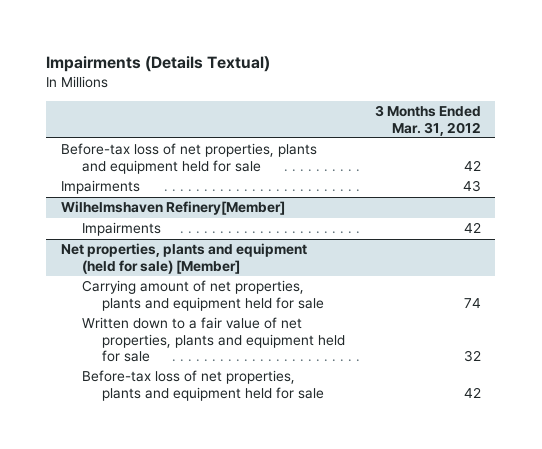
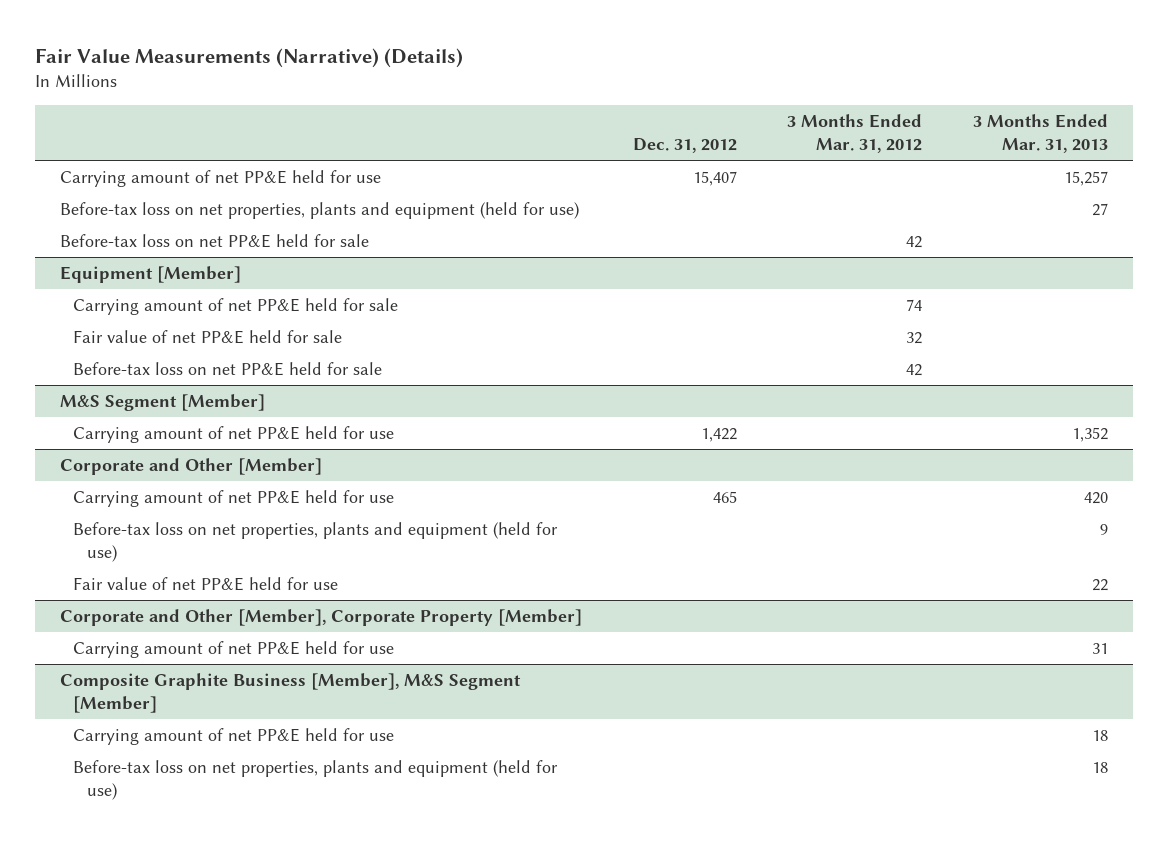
[46,56,271,73] Impairments (Details Textual) -> [35,48,464,69] Fair Value Measurements (Narrative) (Details)
none -> [632,138,737,154] Dec. 31, 2012
none -> [973,114,1109,154] 3 Months Ended Mar. 31, 2013
[60,180,140,195] Impairments -> none
[60,201,285,216] Wilhelmshaven Refinery[Member] -> none
[81,222,161,237] Impairments -> none
none -> [60,169,382,187] Carrying amount of net PP&E held for use
none -> [60,201,580,219] Before-tax loss on net properties, plants and equipment (held for use)
[60,143,317,174] Before-tax loss of net properties, plants and equipment held for sale -> [60,233,370,248] Before-tax loss on net PP&E held for sale
[60,243,307,274] Net properties, plants and equipment (held for sale) [Member] -> [60,265,242,283] Equipment [Member]
[81,280,325,311] Carrying amount of net properties, plants and equipment held for sale -> [73,297,399,315] Carrying amount of net PP&E held for sale
[81,317,346,362] Written down to a fair value of net properties, plants and equipment held for sale -> [73,329,343,344] Fair value of net PP&E held for sale
[81,370,325,401] Before-tax loss of net properties, plants and equipment held for sale -> [73,361,383,376] Before-tax loss on net PP&E held for sale
none -> [60,393,266,411] M&S Segment [Member]
none -> [73,425,395,443] Carrying amount of net PP&E held for use
none -> [60,457,323,475] Corporate and Other [Member]
none -> [73,489,395,507] Carrying amount of net PP&E held for use
none -> [73,521,559,562] Before-tax loss on net properties, plants and equipment (held for use)
none -> [73,576,339,591] Fair value of net PP&E held for use
none -> [60,608,583,626] Corporate and Other [Member], Corporate Property [Member]
none -> [73,640,395,658] Carrying amount of net PP&E held for use
none -> [60,672,522,713] Composite Graphite Business [Member], M&S Segment [Member]
none -> [73,727,395,745] Carrying amount of net PP&E held for use
none -> [73,759,559,800] Before-tax loss on net properties, plants and equipment (held for use)

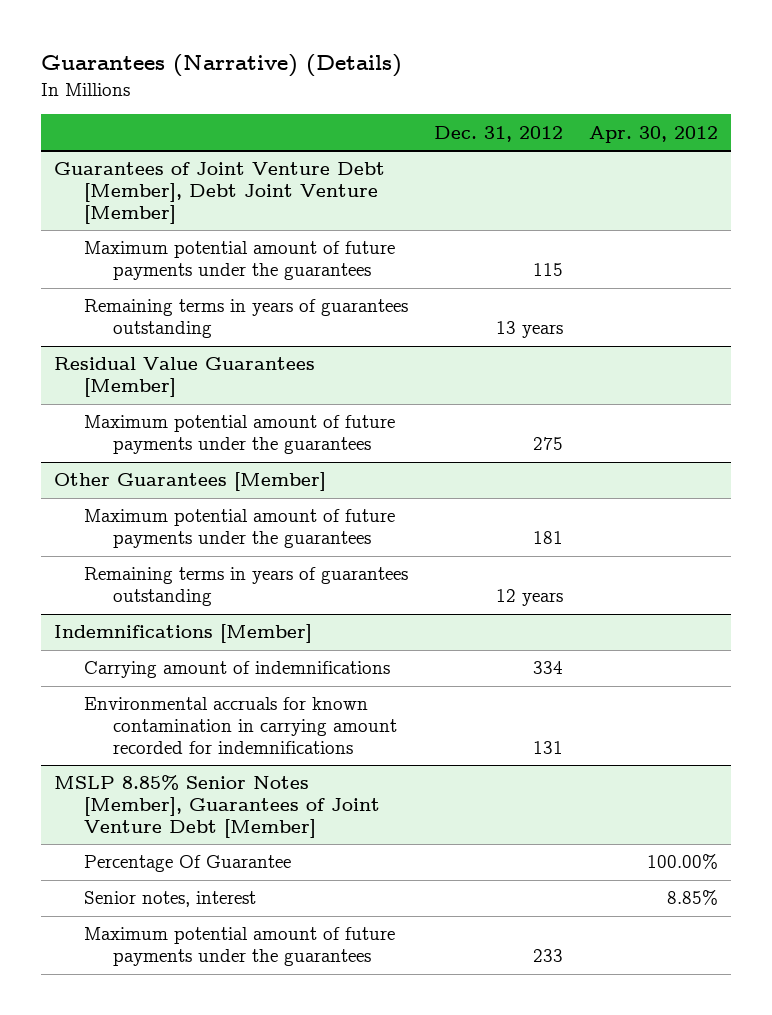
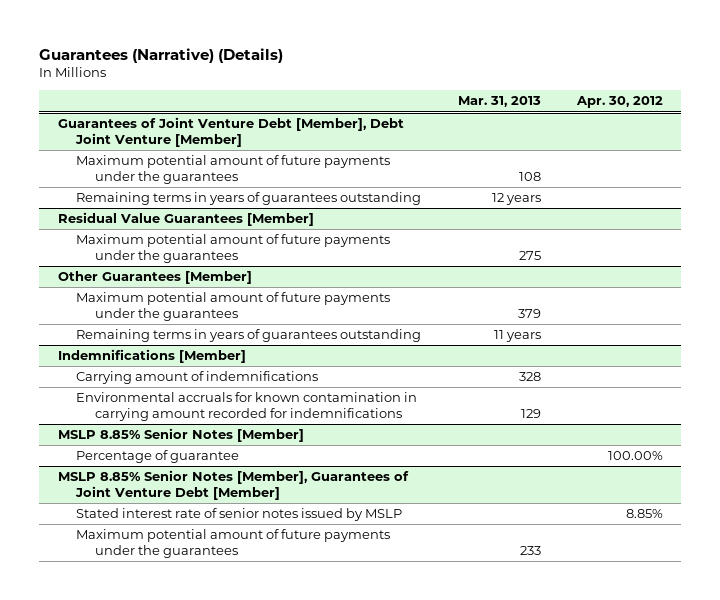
[433,125,563,142] Dec. 31, 2012 -> none
none -> [457,96,541,108] Mar. 31, 2013
none -> [57,428,304,443] MSLP 8.85% Senior Notes [Member]
none -> [76,450,240,464] Percentage of guarantee
[83,855,291,873] Percentage Of Guarantee -> none
[83,891,256,908] Senior notes, interest -> [76,508,403,522] Stated interest rate of senior notes issued by MSLP

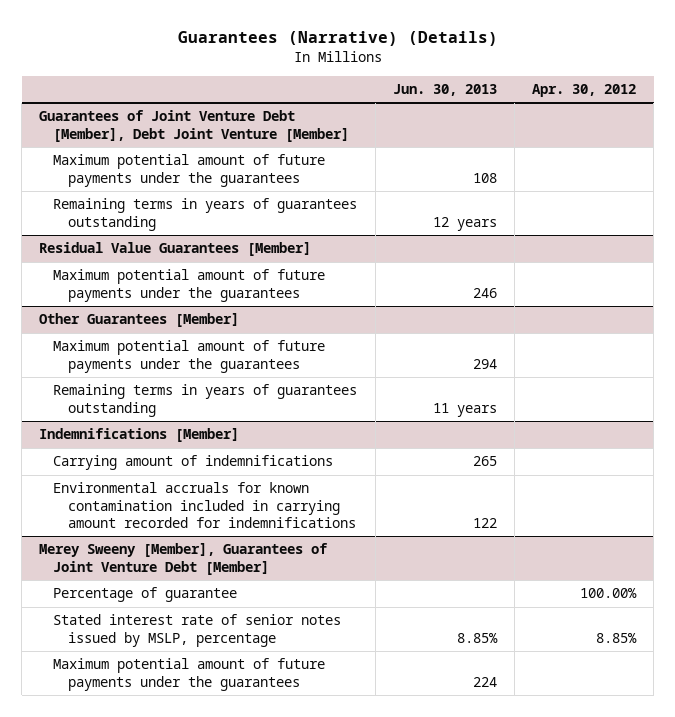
[457,96,541,108] Mar. 31, 2013 -> none
none -> [392,83,497,96] Jun. 30, 2013
[76,392,418,421] Environmental accruals for known contamination in carrying amount recorded for indemnifications -> [53,482,356,528] Environmental accruals for known contamination included in carrying amount recorded for indemnifications
[57,428,304,443] MSLP 8.85% Senior Notes [Member] -> [39,543,329,575] Merey Sweeny [Member], Guarantees of Joint Venture Debt [Member]
[57,470,409,500] MSLP 8.85% Senior Notes [Member], Guarantees of Joint Venture Debt [Member] -> none
[76,508,403,522] Stated interest rate of senior notes issued by MSLP -> none
[76,529,391,558] Maximum potential amount of future payments under the guarantees -> none
none -> [53,614,342,647] Stated interest rate of senior notes issued by MSLP, percentage
none -> [53,658,326,691] Maximum potential amount of future payments under the guarantees

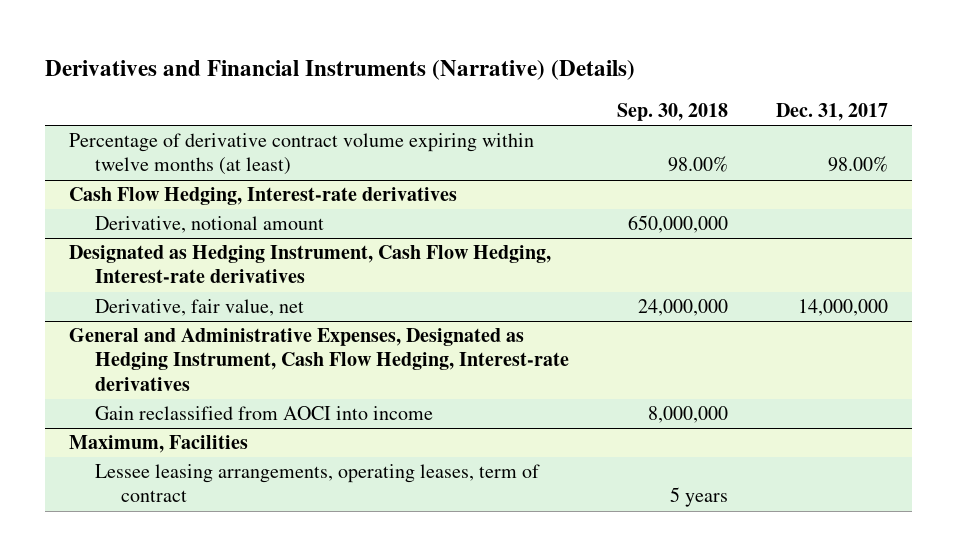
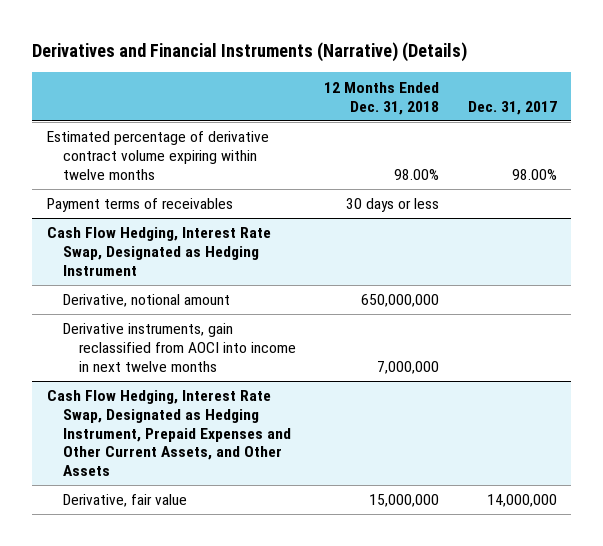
[616,102,728,121] Sep. 30, 2018 -> none
none -> [324,81,440,115] 12 Months Ended Dec. 31, 2018
[68,187,457,206] Cash Flow Hedging, Interest-rate derivatives -> none
[94,216,324,234] Derivative, notional amount -> none
[94,299,304,317] Derivative, fair value, net -> none
[94,406,433,421] Gain reclassified from AOCI into income -> none
[68,435,248,454] Maximum, Facilities -> none
[94,464,540,503] Lessee leasing arrangements, operating leases, term of contract -> none
[68,133,534,176] Percentage of derivative contract volume expiring within twelve months (at least) -> [46,131,269,180] Estimated percentage of derivative contract volume expiring within twelve months
none -> [46,198,233,213] Payment terms of receivables
[68,245,551,284] Designated as Hedging Instrument, Cash Flow Hedging, Interest-rate derivatives -> [46,227,271,276] Cash Flow Hedging, Interest Rate Swap, Designated as Hedging Instrument
none -> [62,294,230,308] Derivative, notional amount
none -> [62,323,296,372] Derivative instruments, gain reclassified from AOCI into income in next twelve months
[68,328,569,391] General and Administrative Expenses, Designated as Hedging Instrument, Cash Flow Hedging, Interest-rate derivatives -> [46,390,291,477] Cash Flow Hedging, Interest Rate Swap, Designated as Hedging Instrument, Prepaid Expenses and Other Current Assets, and Other Assets
none -> [62,494,187,508] Derivative, fair value

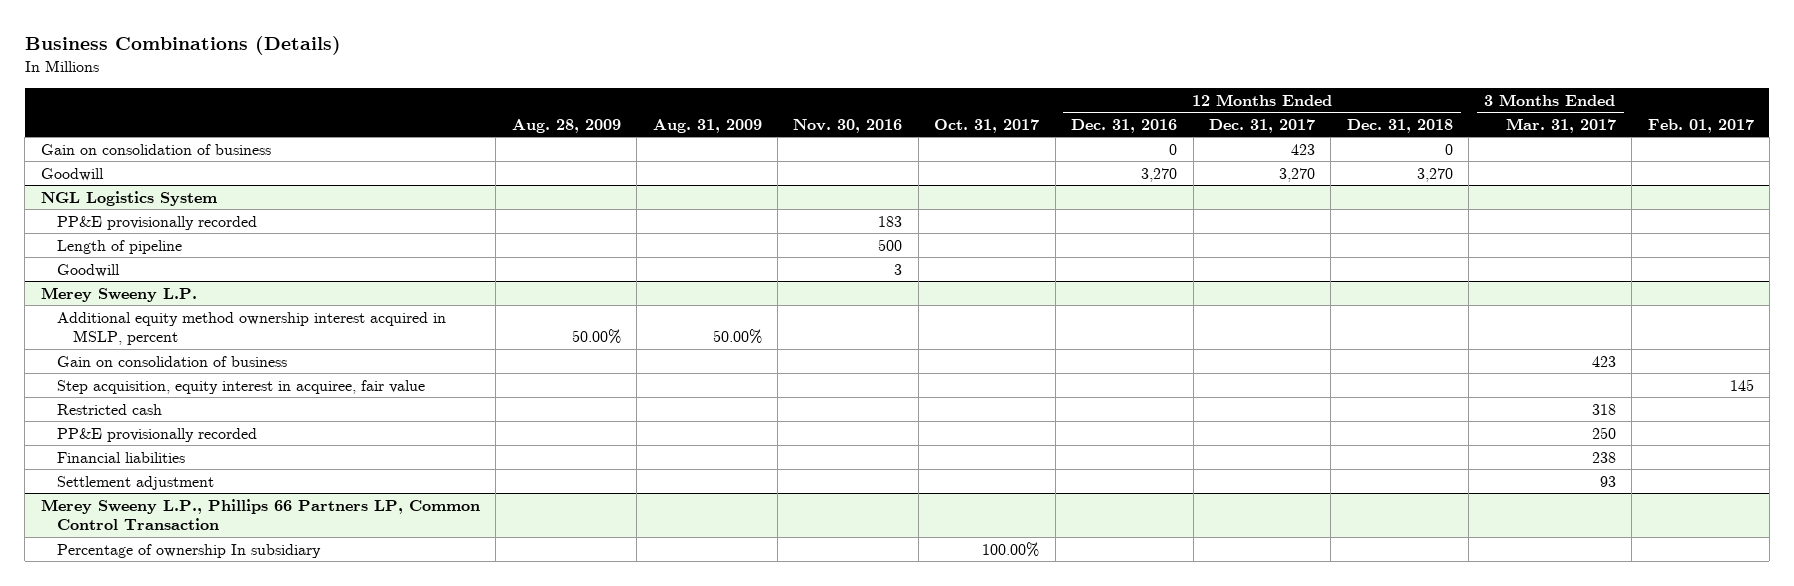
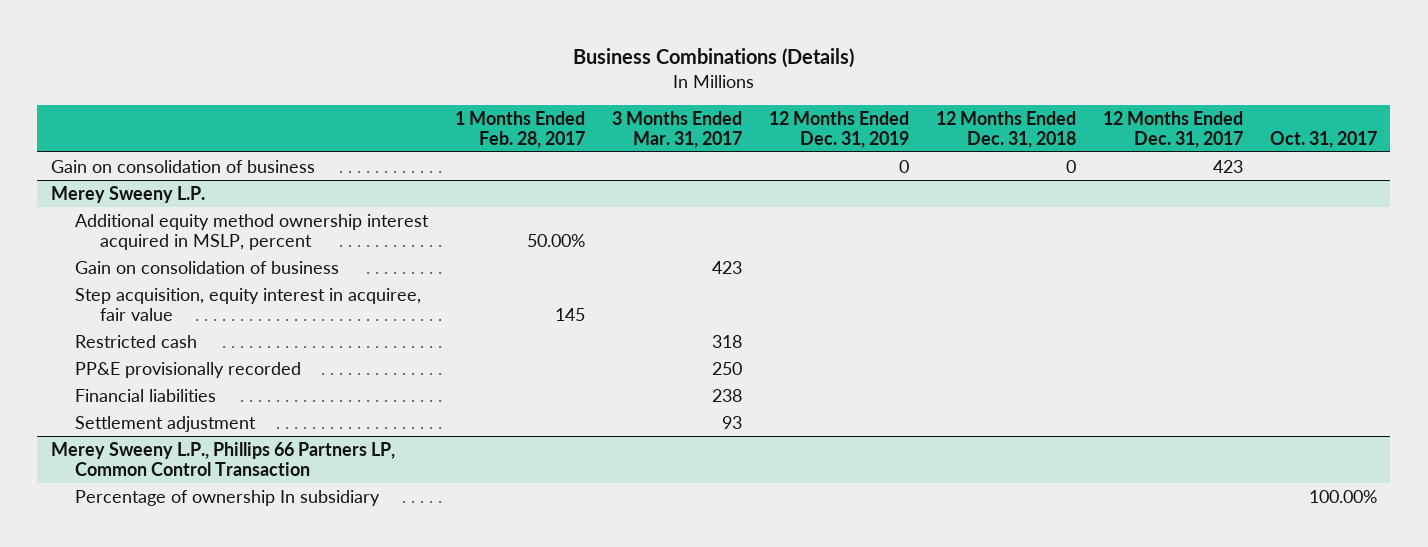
[511,118,621,133] Aug. 28, 2009 -> none
[652,118,762,133] Aug. 31, 2009 -> none
[793,118,903,133] Nov. 30, 2016 -> none
[1071,118,1178,133] Dec. 31, 2016 -> none
[1647,118,1754,133] Feb. 01, 2017 -> none
none -> [455,110,586,148] 1 Months Ended Feb. 28, 2017
none -> [769,110,910,148] 12 Months Ended Dec. 31, 2019
[40,167,104,181] Goodwill -> none
[40,190,217,206] NGL Logistics System -> none
[56,215,257,230] PP&E provisionally recorded -> none
[56,239,182,254] Length of pipeline -> none
[56,263,120,277] Goodwill -> none

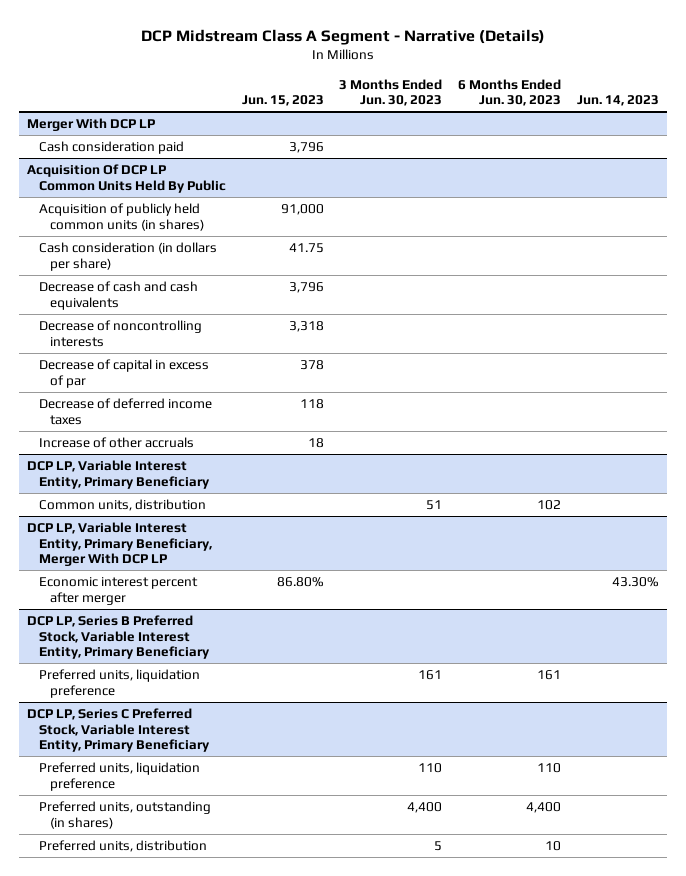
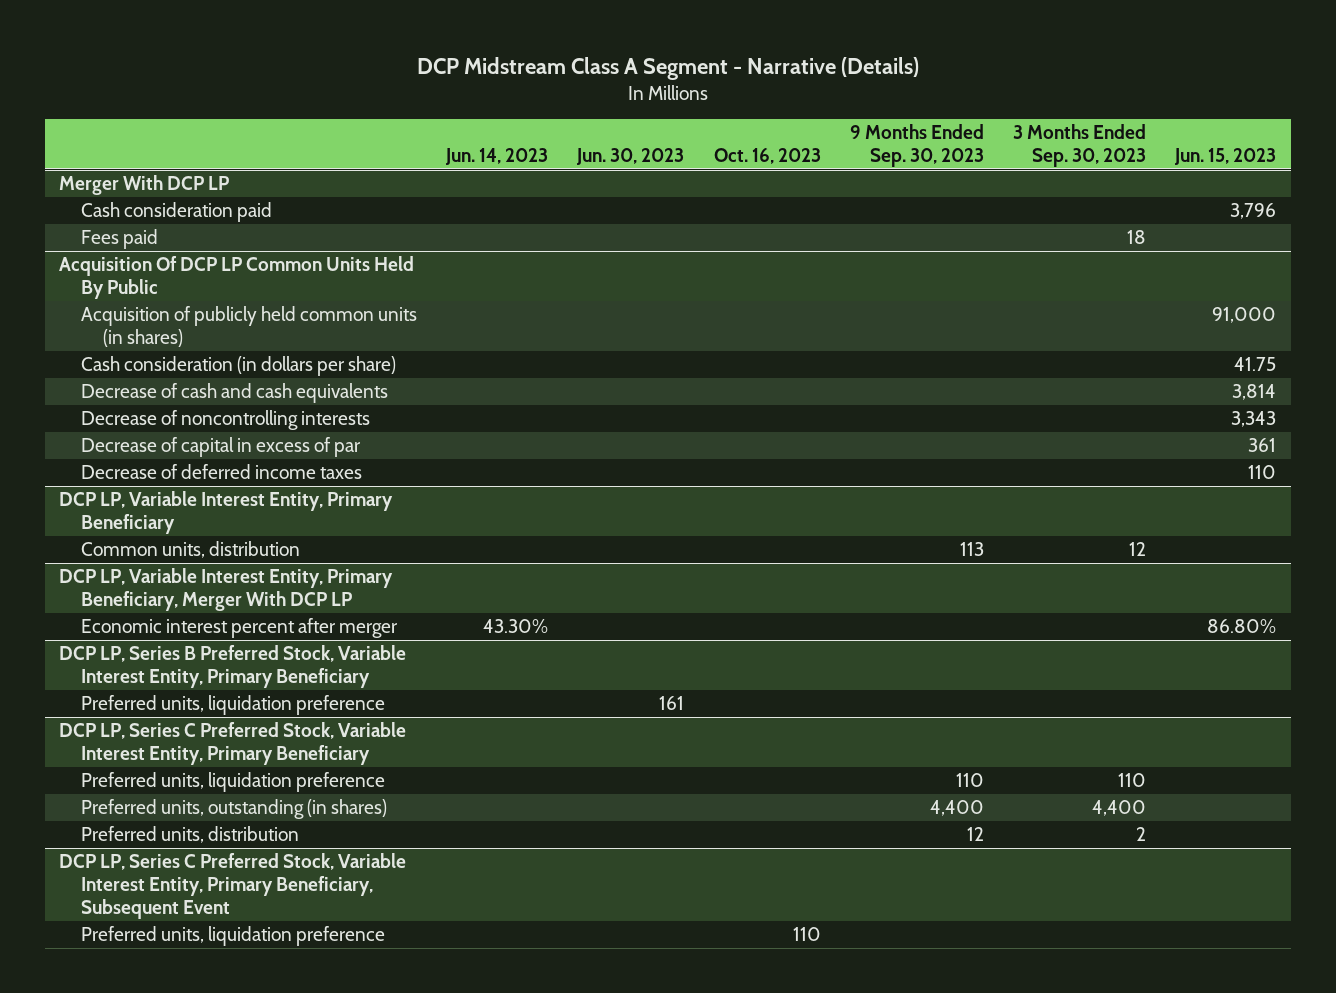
[339,78,443,107] 3 Months Ended Jun. 30, 2023 -> none
[458,78,562,107] 6 Months Ended Jun. 30, 2023 -> none
none -> [576,147,685,165] Jun. 30, 2023
none -> [713,147,821,164] Oct. 16, 2023
none -> [849,124,984,167] 9 Months Ended Sep. 30, 2023
none -> [1013,124,1147,167] 3 Months Ended Sep. 30, 2023
none -> [80,229,158,250] Fees paid
[38,436,194,448] Increase of other accruals -> none
[288,281,324,293] 3,796 -> [1232,384,1277,401] 3,814
[288,320,324,332] 3,318 -> [1231,411,1277,428] 3,343
[299,359,324,370] 378 -> [1248,438,1277,453] 361
[299,398,324,409] 118 -> [1248,465,1277,480] 110
none -> [59,853,407,919] DCP LP, Series C Preferred Stock, Variable Interest Entity, Primary Beneficiary, Subsequent Event
none -> [80,926,385,947] Preferred units, liquidation preference

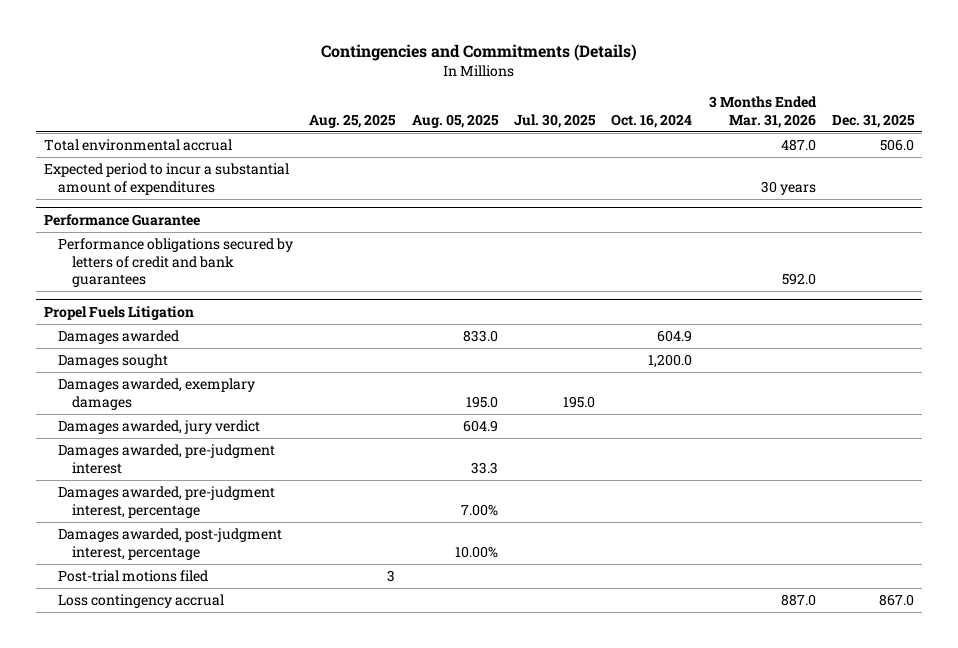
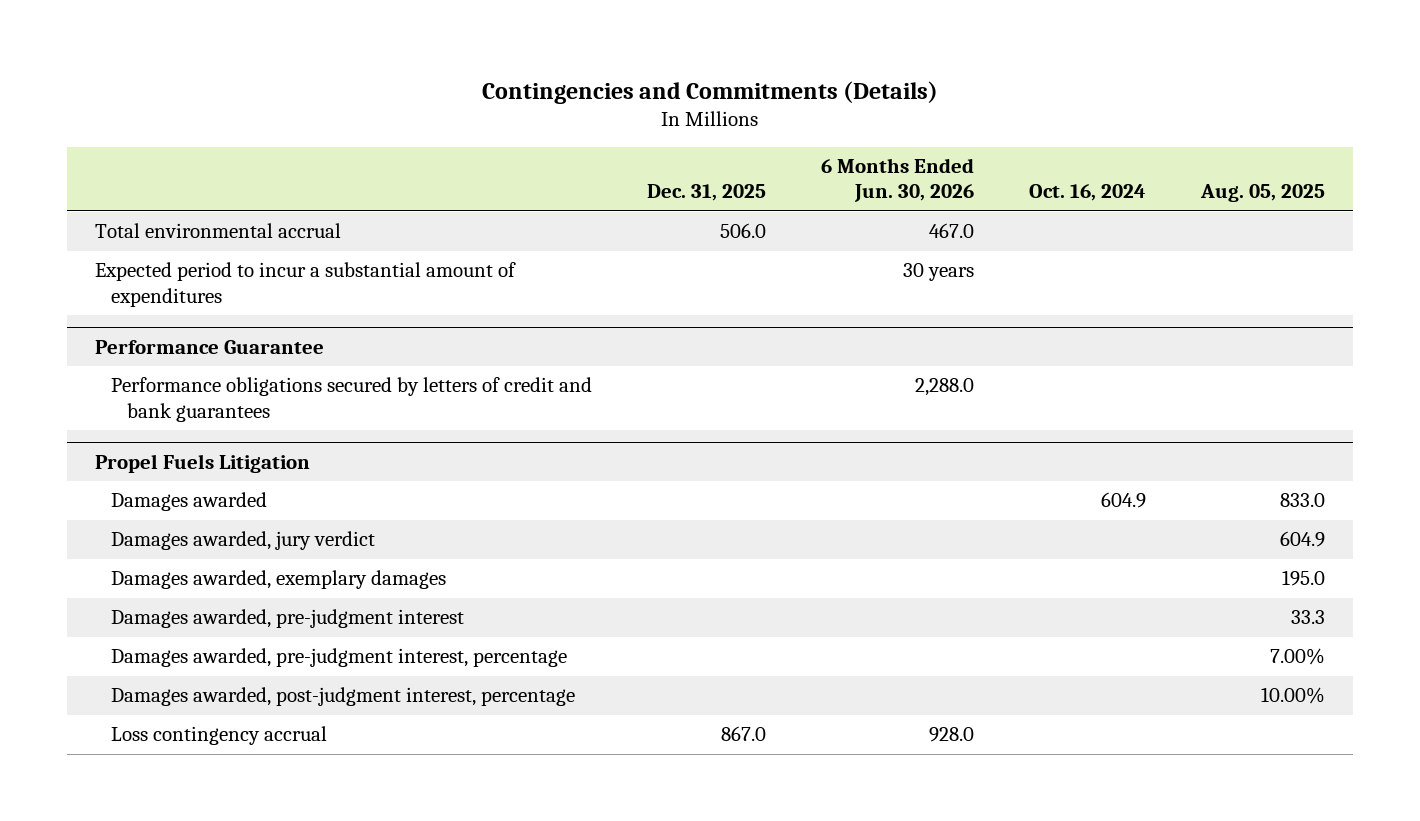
[309,113,397,128] Aug. 25, 2025 -> none
[514,113,597,128] Jul. 30, 2025 -> none
[708,95,817,128] 3 Months Ended Mar. 31, 2026 -> none
none -> [821,157,975,203] 6 Months Ended Jun. 30, 2026
[58,354,169,369] Damages sought -> none
[58,378,256,410] Damages awarded, exemplary damages -> [110,570,446,590] Damages awarded, exemplary damages
[58,570,209,583] Post-trial motions filed -> none

